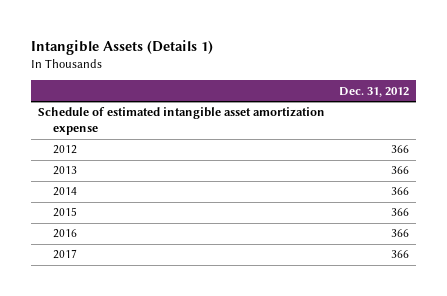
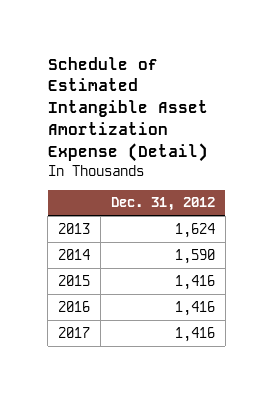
[31,39,214,55] Intangible Assets (Details 1) -> [47,56,208,162] Schedule of Estimated Intangible Asset Amortization Expense (Detail)
[38,107,326,136] Schedule of estimated intangible asset amortization expense -> none
[53,145,78,155] 2012 -> none
[390,166,409,175] 366 -> [174,222,215,238] 1,624
[390,187,409,196] 366 -> [174,248,215,264] 1,590
[390,208,409,217] 366 -> [174,274,215,290] 1,416
[390,229,409,238] 366 -> [174,300,215,316] 1,416
[390,250,409,259] 366 -> [174,326,215,342] 1,416

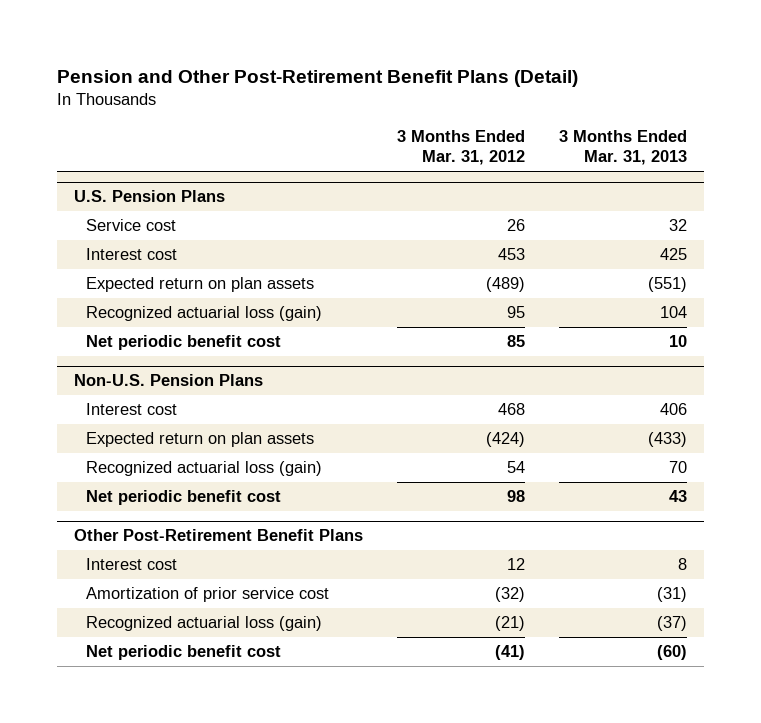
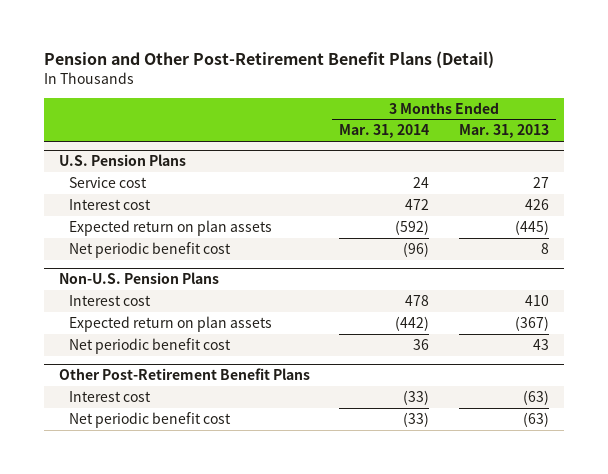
[397,129,526,166] 3 Months Ended Mar. 31, 2012 -> none
none -> [339,124,430,139] Mar. 31, 2014
[86,306,323,322] Recognized actuarial loss (gain) -> none
[669,219,688,232] 32 -> [532,176,549,188] 27
[660,248,688,261] 425 -> [524,198,549,210] 426
[648,277,688,293] (551) -> [514,219,549,235] (445)
[669,335,688,348] 10 -> [540,242,549,254] 8
[86,461,323,477] Recognized actuarial loss (gain) -> none
[660,403,688,416] 406 -> [524,294,549,306] 410
[648,432,688,448] (433) -> [514,315,549,331] (367)
[86,587,330,603] Amortization of prior service cost -> none
[86,616,323,632] Recognized actuarial loss (gain) -> none
[678,558,688,571] 8 -> [522,389,549,405] (63)
[657,645,688,661] (60) -> [522,411,549,427] (63)

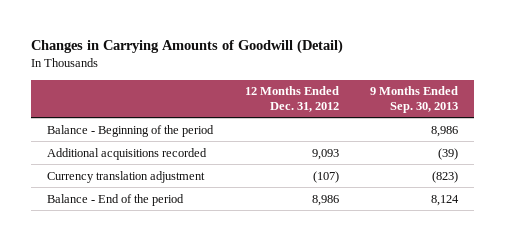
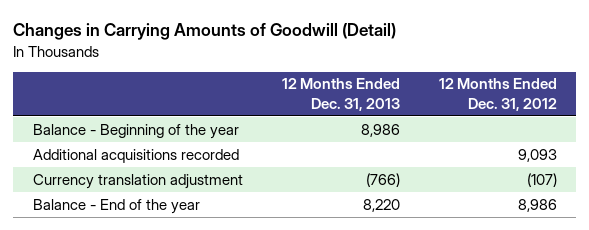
[370,86,459,113] 9 Months Ended Sep. 30, 2013 -> none
none -> [281,78,400,111] 12 Months Ended Dec. 31, 2013
[46,124,214,137] Balance - Beginning of the period -> [32,123,239,139] Balance - Beginning of the year
[46,193,184,206] Balance - End of the period -> [32,198,200,214] Balance - End of the year

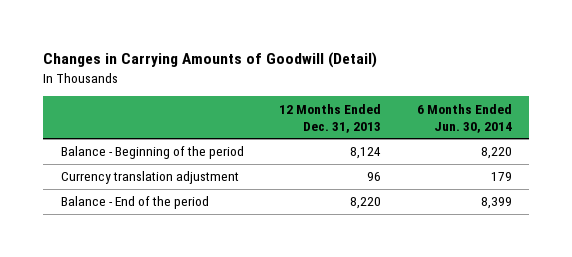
[438,78,557,111] 12 Months Ended Dec. 31, 2012 -> none
none -> [416,103,512,133] 6 Months Ended Jun. 30, 2014
[32,148,239,163] Additional acquisitions recorded -> none
[32,123,239,139] Balance - Beginning of the year -> [60,146,244,160] Balance - Beginning of the period
[360,123,400,137] 8,986 -> [350,147,382,160] 8,124
[365,172,400,187] (766) -> [367,172,382,182] 96
[32,198,200,214] Balance - End of the year -> [60,196,209,210] Balance - End of the period

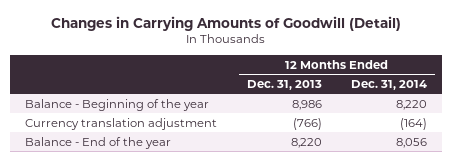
[416,103,512,133] 6 Months Ended Jun. 30, 2014 -> none
none -> [351,79,428,90] Dec. 31, 2014
[60,146,244,160] Balance - Beginning of the period -> [24,98,209,111] Balance - Beginning of the year
[350,147,382,160] 8,124 -> [291,99,322,110] 8,986
[367,172,382,182] 96 -> [292,117,322,130] (766)
[60,196,209,210] Balance - End of the period -> [24,136,171,149] Balance - End of the year

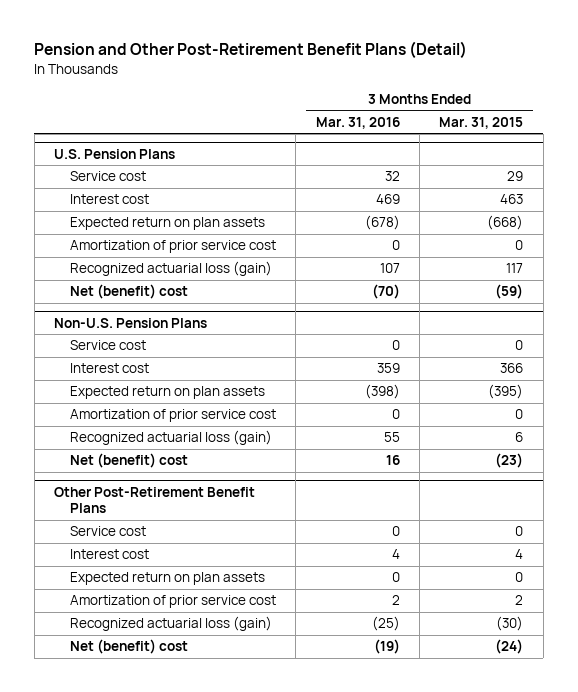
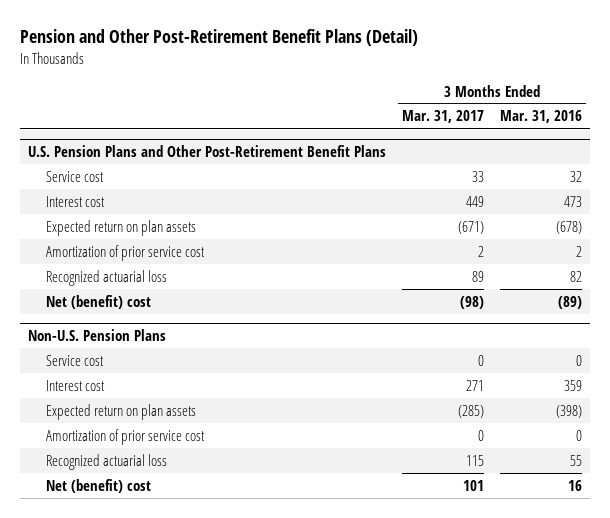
[439,116,524,129] Mar. 31, 2015 -> none
none -> [401,110,484,124] Mar. 31, 2017
[54,148,176,159] U.S. Pension Plans -> [27,145,386,158] U.S. Pension Plans and Other Post-Retirement Benefit Plans
[375,194,400,205] 469 -> [564,195,583,207] 473
[391,240,400,251] 0 -> [576,245,583,257] 2
[69,261,272,277] Recognized actuarial loss (gain) -> [45,269,167,286] Recognized actuarial loss
[379,263,400,274] 107 -> [570,270,583,282] 82
[371,284,400,300] (70) -> [558,295,583,309] (89)
[69,430,272,446] Recognized actuarial loss (gain) -> [45,453,167,470] Recognized actuarial loss
[54,486,256,514] Other Post-Retirement Benefit Plans -> none
[69,526,146,537] Service cost -> none
[69,549,149,560] Interest cost -> none
[69,572,265,586] Expected return on plan assets -> none
[69,595,276,609] Amortization of prior service cost -> none
[69,616,272,632] Recognized actuarial loss (gain) -> none
[69,639,188,655] Net (benefit) cost -> none

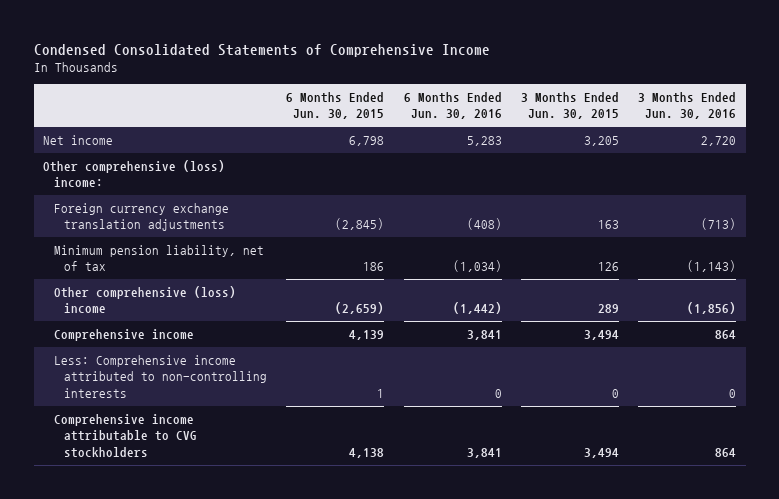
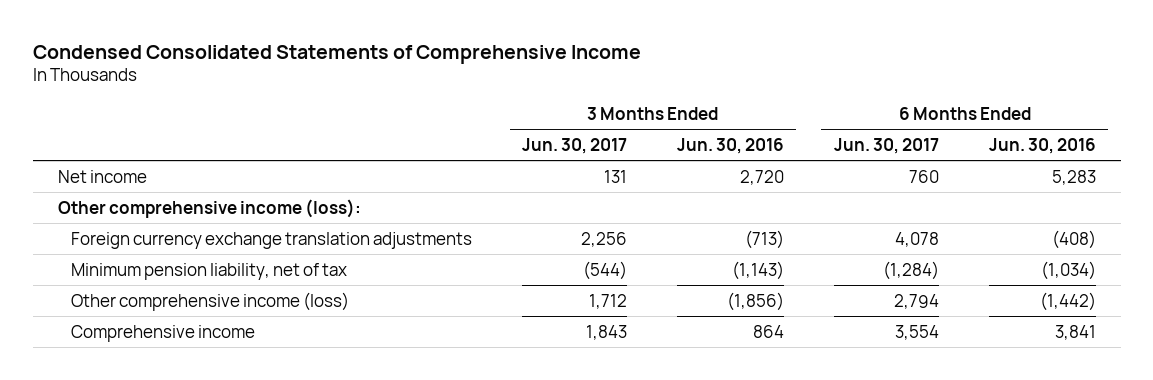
[286,91,385,120] 6 Months Ended Jun. 30, 2015 -> none
[520,91,619,120] 3 Months Ended Jun. 30, 2015 -> none
none -> [522,137,628,154] Jun. 30, 2017
none -> [833,137,939,154] Jun. 30, 2017
[43,160,226,188] Other comprehensive (loss) income: -> [57,198,361,218] Other comprehensive income (loss):
[53,286,236,314] Other comprehensive (loss) income -> [71,291,350,311] Other comprehensive income (loss)
[53,355,268,398] Less: Comprehensive income attributed to non-controlling interests -> none
[53,414,198,458] Comprehensive income attributable to CVG stockholders -> none

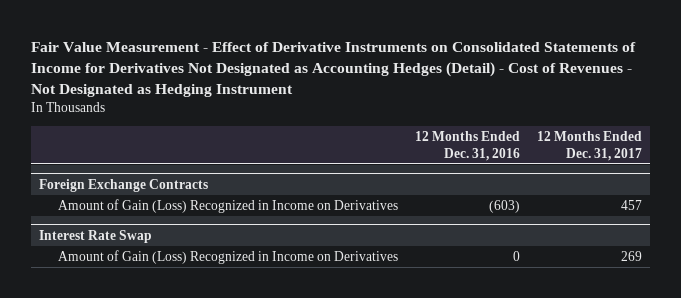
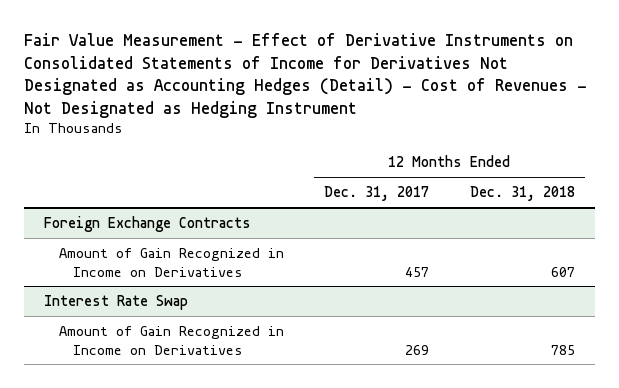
[414,130,520,161] 12 Months Ended Dec. 31, 2016 -> none
none -> [469,186,575,202] Dec. 31, 2018
[58,199,399,214] Amount of Gain (Loss) Recognized in Income on Derivatives -> [58,247,284,277] Amount of Gain Recognized in Income on Derivatives
[58,250,399,265] Amount of Gain (Loss) Recognized in Income on Derivatives -> [58,325,284,355] Amount of Gain Recognized in Income on Derivatives

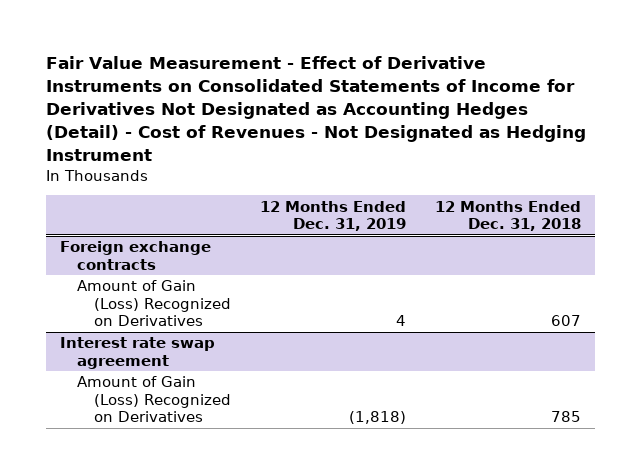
[324,186,430,202] Dec. 31, 2017 -> none
none -> [260,200,407,232] 12 Months Ended Dec. 31, 2019
[43,215,251,232] Foreign Exchange Contracts -> [60,241,212,270] Foreign exchange contracts
[58,247,284,277] Amount of Gain Recognized in Income on Derivatives -> [77,280,232,327] Amount of Gain (Loss) Recognized on Derivatives
[43,294,188,310] Interest Rate Swap -> [60,337,216,369] Interest rate swap agreement
[58,325,284,355] Amount of Gain Recognized in Income on Derivatives -> [77,376,232,423] Amount of Gain (Loss) Recognized on Derivatives

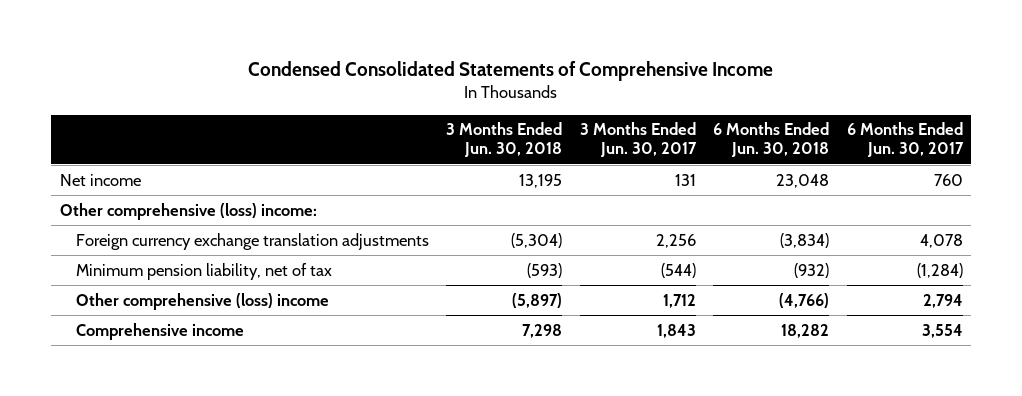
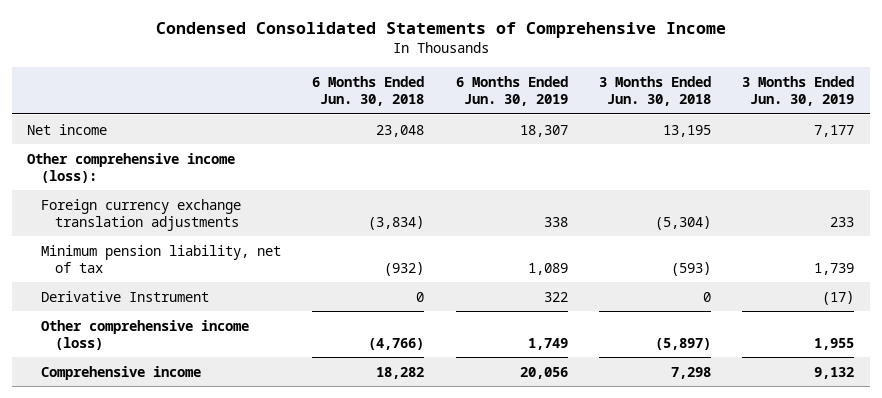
[579,122,697,158] 3 Months Ended Jun. 30, 2017 -> none
[846,122,964,158] 6 Months Ended Jun. 30, 2017 -> none
none -> [455,75,568,107] 6 Months Ended Jun. 30, 2019
none -> [742,75,855,107] 3 Months Ended Jun. 30, 2019
[59,202,317,220] Other comprehensive (loss) income: -> [27,152,236,184] Other comprehensive income (loss):
none -> [41,290,210,302] Derivative Instrument
[75,292,329,310] Other comprehensive (loss) income -> [41,319,250,351] Other comprehensive income (loss)

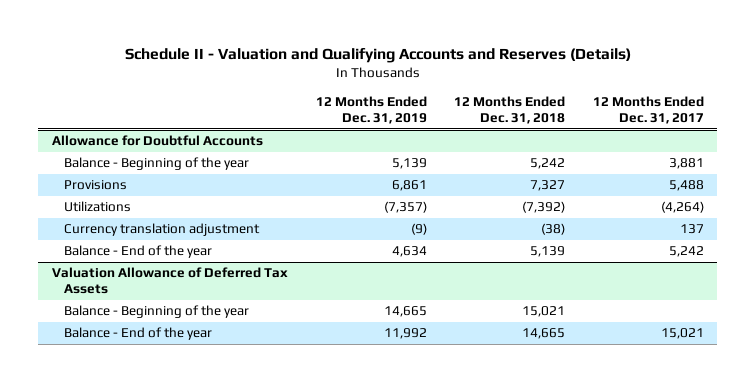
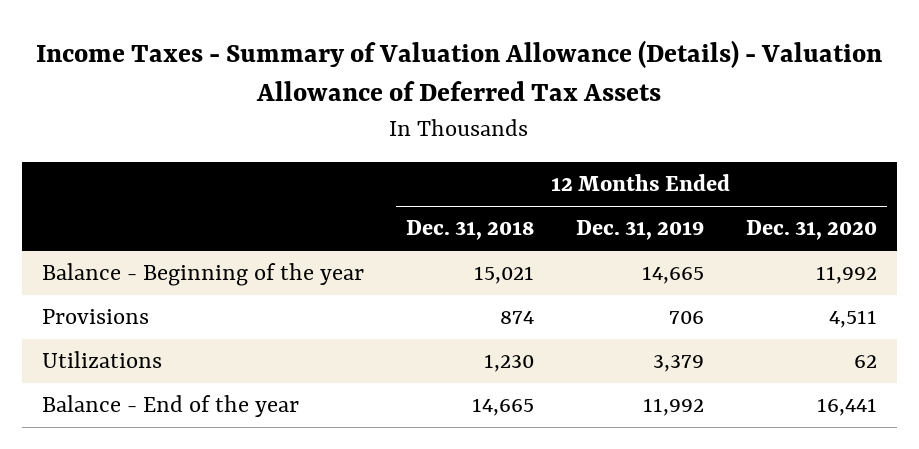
[124,48,631,64] Schedule II - Valuation and Qualifying Accounts and Reserves (Details) -> [36,39,883,102] Income Taxes - Summary of Valuation Allowance (Details) - Valuation Allowance of Deferred Tax Assets
[592,95,704,125] 12 Months Ended Dec. 31, 2017 -> none
none -> [745,220,877,241] Dec. 31, 2020
[52,135,264,147] Allowance for Doubtful Accounts -> none
[64,157,250,171] Balance - Beginning of the year -> none
[64,180,128,191] Provisions -> none
[64,201,132,213] Utilizations -> none
[64,223,261,237] Currency translation adjustment -> none
[64,245,213,259] Balance - End of the year -> none
[52,267,289,295] Valuation Allowance of Deferred Tax Assets -> none
none -> [42,309,150,325] Provisions
none -> [42,351,163,369] Utilizations

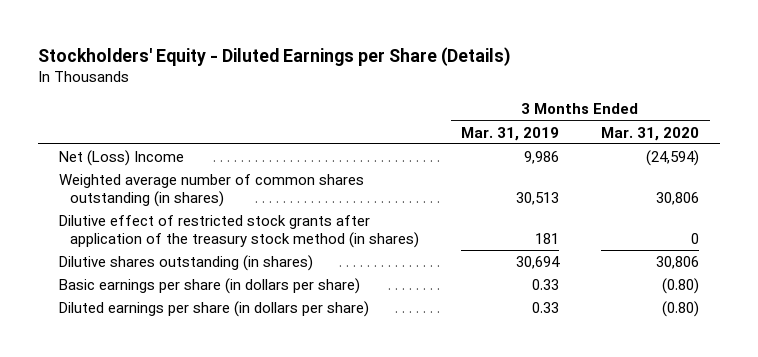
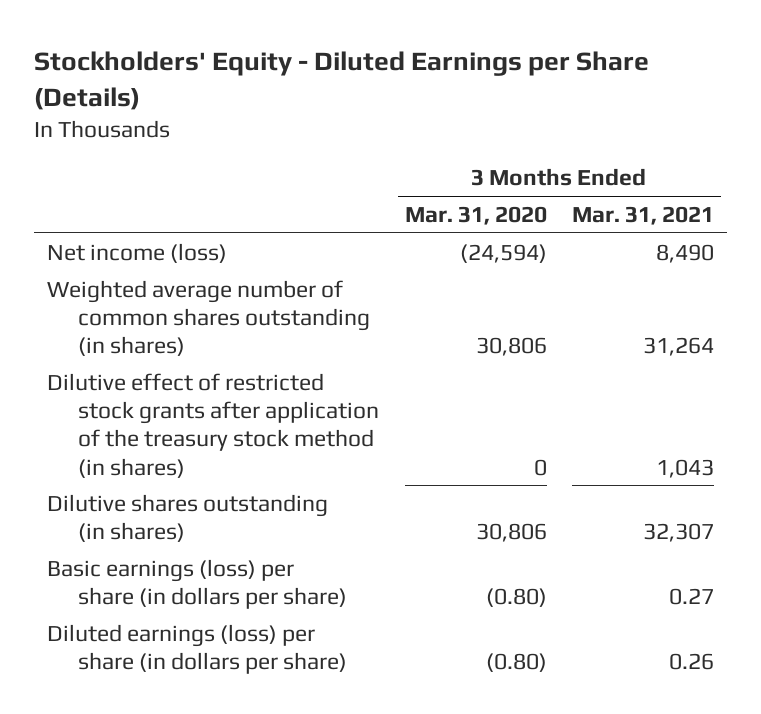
[461,126,560,141] Mar. 31, 2019 -> none
none -> [572,205,715,225] Mar. 31, 2021
[59,150,185,167] Net (Loss) Income -> [47,242,228,263] Net income (loss)
[59,278,361,295] Basic earnings per share (in dollars per share) -> [47,558,348,609] Basic earnings (loss) per share (in dollars per share)
[59,301,370,318] Diluted earnings per share (in dollars per share) -> [47,623,348,674] Diluted earnings (loss) per share (in dollars per share)

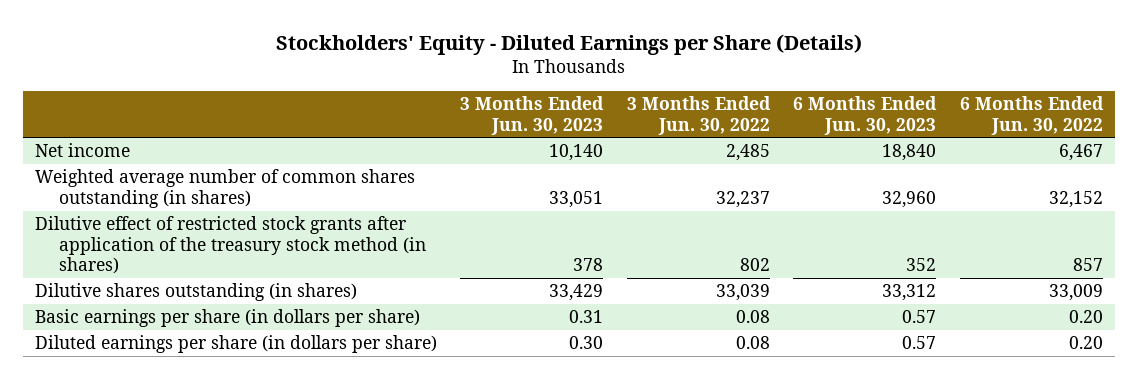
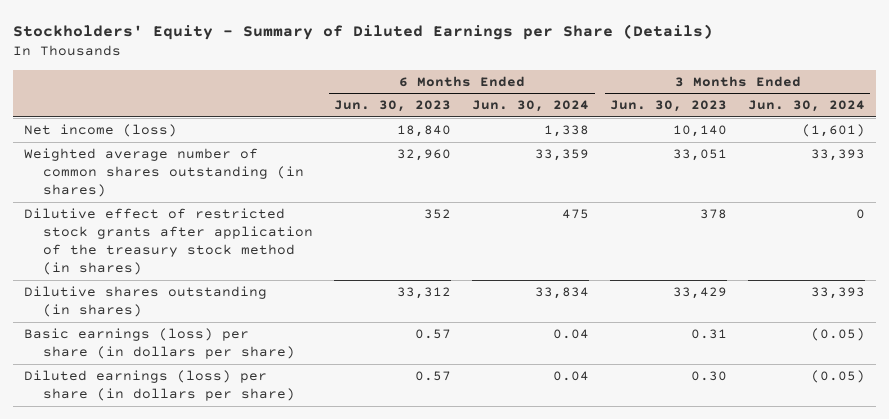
[275,33,862,55] Stockholders' Equity - Diluted Earnings per Share (Details) -> [13,23,714,40] Stockholders' Equity - Summary of Diluted Earnings per Share (Details)
[626,96,771,135] 3 Months Ended Jun. 30, 2022 -> none
[959,96,1104,135] 6 Months Ended Jun. 30, 2022 -> none
none -> [472,100,590,113] Jun. 30, 2024
none -> [748,100,866,113] Jun. 30, 2024
[34,143,130,158] Net income -> [23,124,177,138] Net income (loss)
[34,309,420,328] Basic earnings per share (in dollars per share) -> [23,328,296,360] Basic earnings (loss) per share (in dollars per share)
[34,335,437,354] Diluted earnings per share (in dollars per share) -> [23,370,296,402] Diluted earnings (loss) per share (in dollars per share)

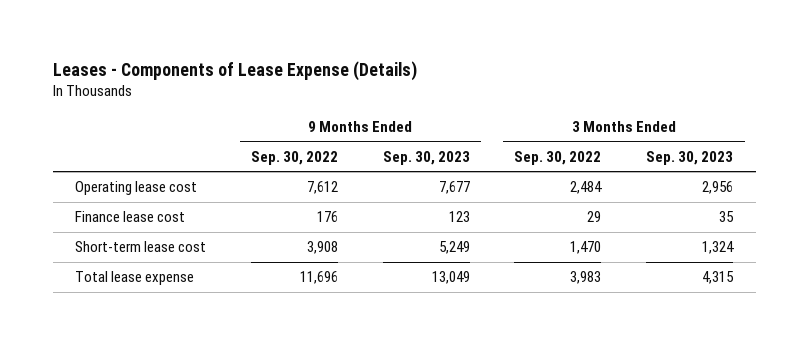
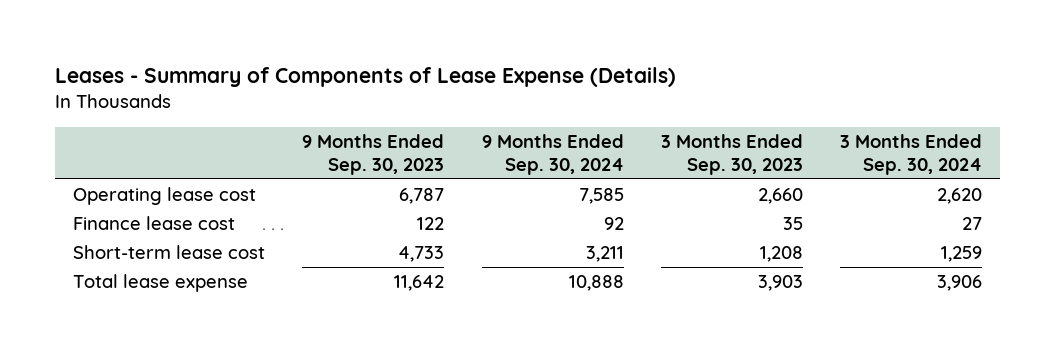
[52,60,417,81] Leases - Components of Lease Expense (Details) -> [54,67,676,88] Leases - Summary of Components of Lease Expense (Details)
[250,150,338,165] Sep. 30, 2022 -> none
[514,150,602,165] Sep. 30, 2022 -> none
none -> [481,133,624,175] 9 Months Ended Sep. 30, 2024
none -> [839,133,982,175] 3 Months Ended Sep. 30, 2024
[438,181,470,195] 7,677 -> [399,188,445,205] 6,787
[702,181,734,195] 2,956 -> [757,188,803,205] 2,660
[448,211,470,223] 123 -> [417,217,445,231] 122
[438,241,470,255] 5,249 -> [398,246,445,263] 4,733
[702,241,735,255] 1,324 -> [759,246,803,263] 1,208
[431,271,470,285] 13,049 -> [394,275,445,292] 11,642
[702,271,735,285] 4,315 -> [757,275,803,292] 3,903

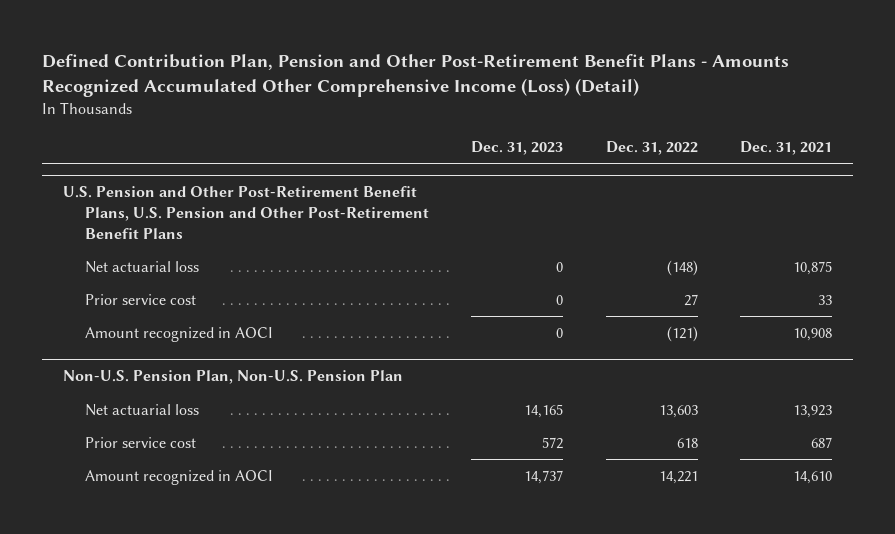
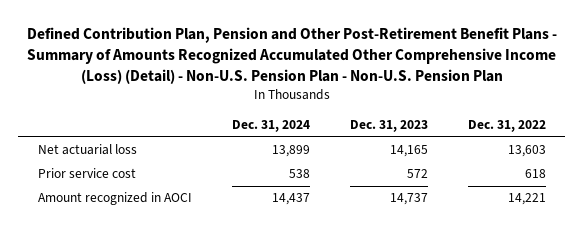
[41,54,789,98] Defined Contribution Plan, Pension and Other Post-Retirement Benefit Plans - Amounts Recognized Accumulated Other Comprehensive Income (Loss) (Detail) -> [26,26,557,84] Defined Contribution Plan, Pension and Other Post-Retirement Benefit Plans - Summary of Amounts Recognized Accumulated Other Comprehensive Income (Loss) (Detail) - Non-U.S. Pension Plan - Non-U.S. Pension Plan
[740,141,833,156] Dec. 31, 2021 -> none
none -> [231,120,310,133] Dec. 31, 2024
[63,186,430,239] U.S. Pension and Other Post-Retirement Benefit Plans, U.S. Pension and Other Post-Retirement Benefit Plans -> none
[85,261,200,274] Net actuarial loss -> none
[85,294,197,306] Prior service cost -> none
[85,327,274,343] Amount recognized in AOCI -> none
[63,370,404,385] Non-U.S. Pension Plan, Non-U.S. Pension Plan -> none

